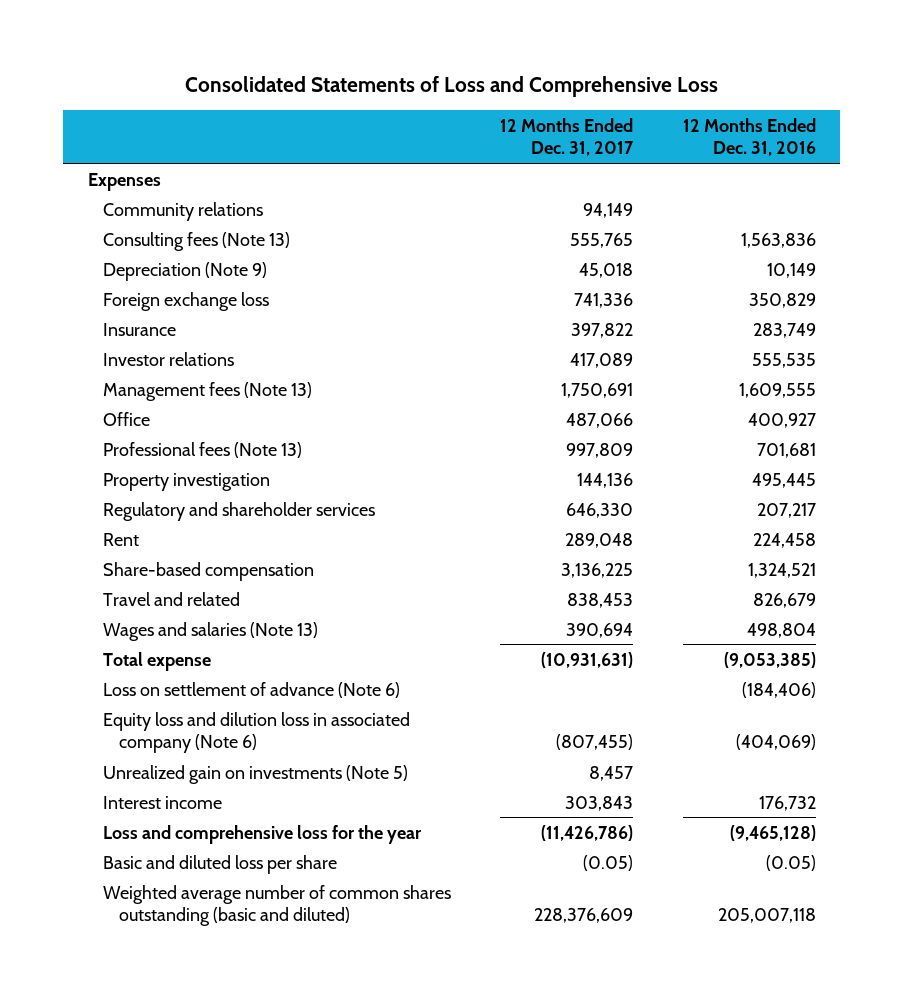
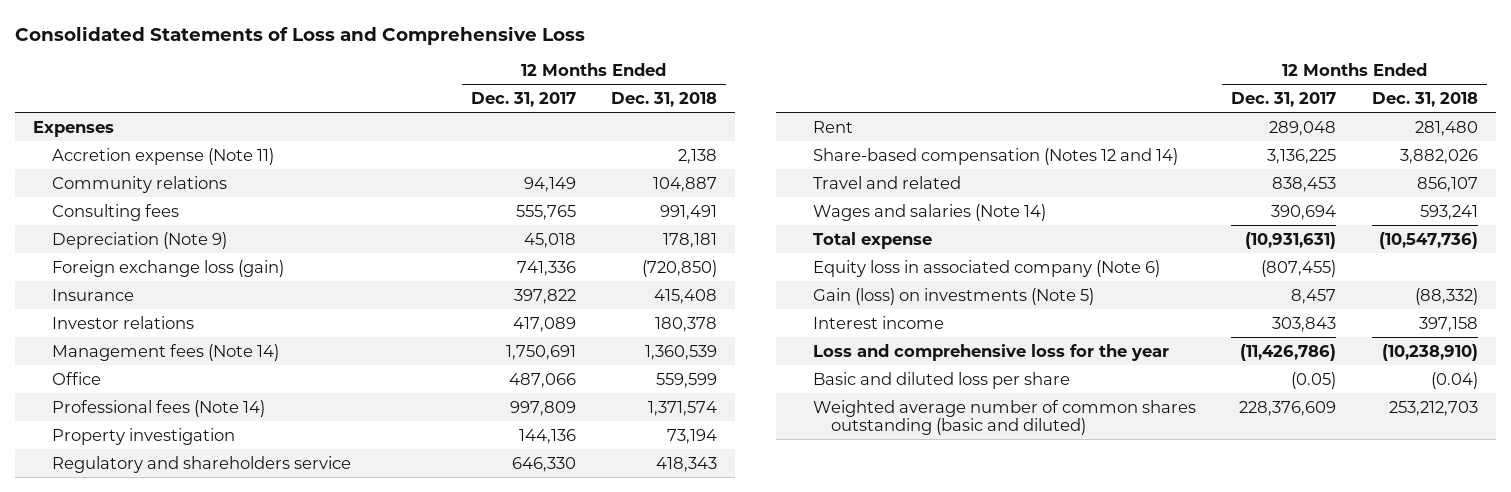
[682,117,816,157] 12 Months Ended Dec. 31, 2016 -> none
none -> [611,92,718,108] Dec. 31, 2018
none -> [51,147,274,165] Accretion expense (Note 11)
[103,231,291,251] Consulting fees (Note 13) -> [51,203,179,221] Consulting fees
[103,291,270,311] Foreign exchange loss -> [51,259,284,277] Foreign exchange loss (gain)
[103,381,313,401] Management fees (Note 13) -> [51,343,279,361] Management fees (Note 14)
[103,441,303,458] Professional fees (Note 13) -> [51,399,265,417] Professional fees (Note 14)
[103,501,376,521] Regulatory and shareholder services -> [51,455,351,473] Regulatory and shareholders service
[103,561,315,581] Share-based compensation -> [812,147,1178,165] Share-based compensation (Notes 12 and 14)
[103,621,319,641] Wages and salaries (Note 13) -> [812,203,1046,221] Wages and salaries (Note 14)
[103,681,401,698] Loss on settlement of advance (Note 6) -> none
[103,711,411,754] Equity loss and dilution loss in associated company (Note 6) -> [812,259,1160,277] Equity loss in associated company (Note 6)
[103,764,409,784] Unrealized gain on investments (Note 5) -> [812,287,1094,305] Gain (loss) on investments (Note 5)

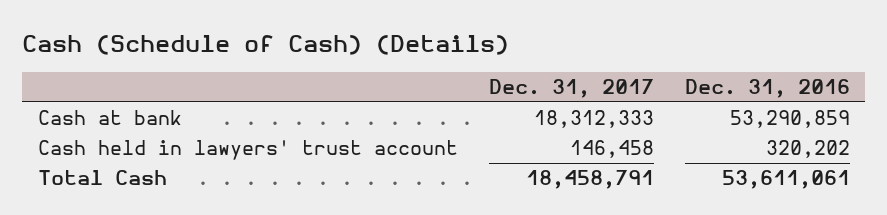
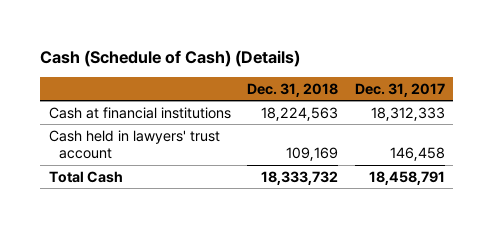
[684,78,850,98] Dec. 31, 2016 -> none
none -> [247,82,339,97] Dec. 31, 2018
[37,110,182,126] Cash at bank -> [48,106,231,119] Cash at financial institutions

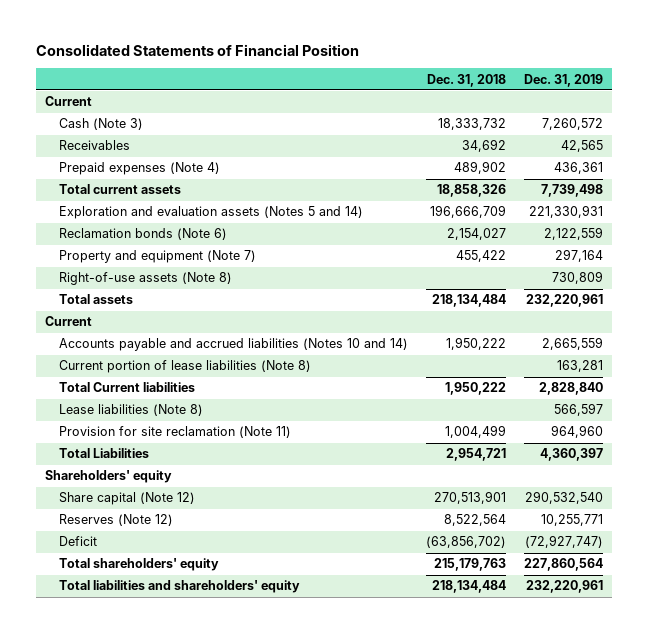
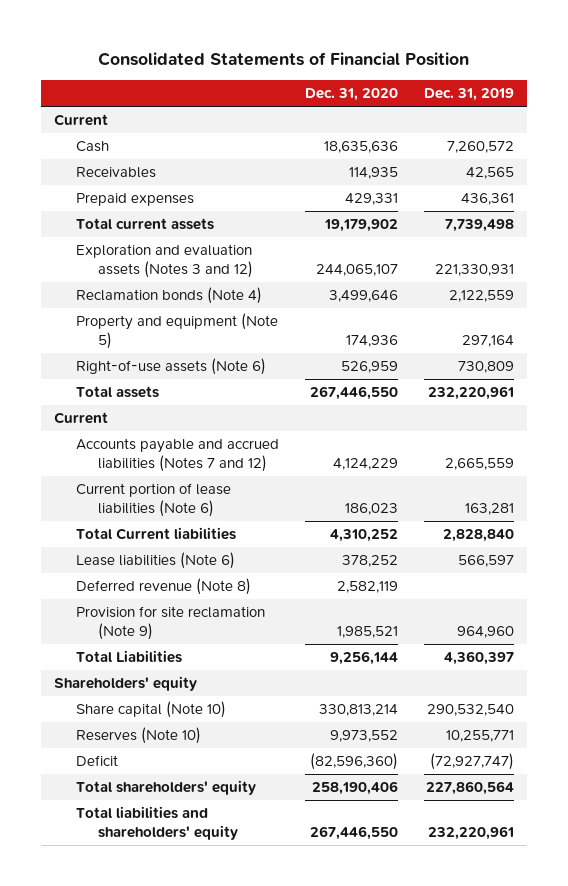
[427,73,507,87] Dec. 31, 2018 -> none
none -> [305,88,399,102] Dec. 31, 2020
[59,118,144,131] Cash (Note 3) -> [76,141,110,153] Cash
[59,162,221,176] Prepaid expenses (Note 4) -> [76,193,195,207] Prepaid expenses
[59,206,364,220] Exploration and evaluation assets (Notes 5 and 14) -> [76,244,253,279] Exploration and evaluation assets (Notes 3 and 12)
[59,228,228,241] Reclamation bonds (Note 6) -> [76,287,263,305] Reclamation bonds (Note 4)
[59,250,257,264] Property and equipment (Note 7) -> [76,313,279,350] Property and equipment (Note 5)
[59,272,233,286] Right-of-use assets (Note 8) -> [76,358,267,376] Right-of-use assets (Note 6)
[59,338,409,352] Accounts payable and accrued liabilities (Notes 10 and 14) -> [76,438,280,473] Accounts payable and accrued liabilities (Notes 7 and 12)
[59,360,312,374] Current portion of lease liabilities (Note 8) -> [76,483,232,518] Current portion of lease liabilities (Note 6)
[59,404,204,417] Lease liabilities (Note 8) -> [76,552,236,570] Lease liabilities (Note 6)
none -> [76,578,252,596] Deferred revenue (Note 8)
[59,426,292,439] Provision for site reclamation (Note 11) -> [76,606,266,641] Provision for site reclamation (Note 9)
[59,492,196,506] Share capital (Note 12) -> [76,701,227,719] Share capital (Note 10)
[59,514,174,527] Reserves (Note 12) -> [76,727,202,745] Reserves (Note 10)

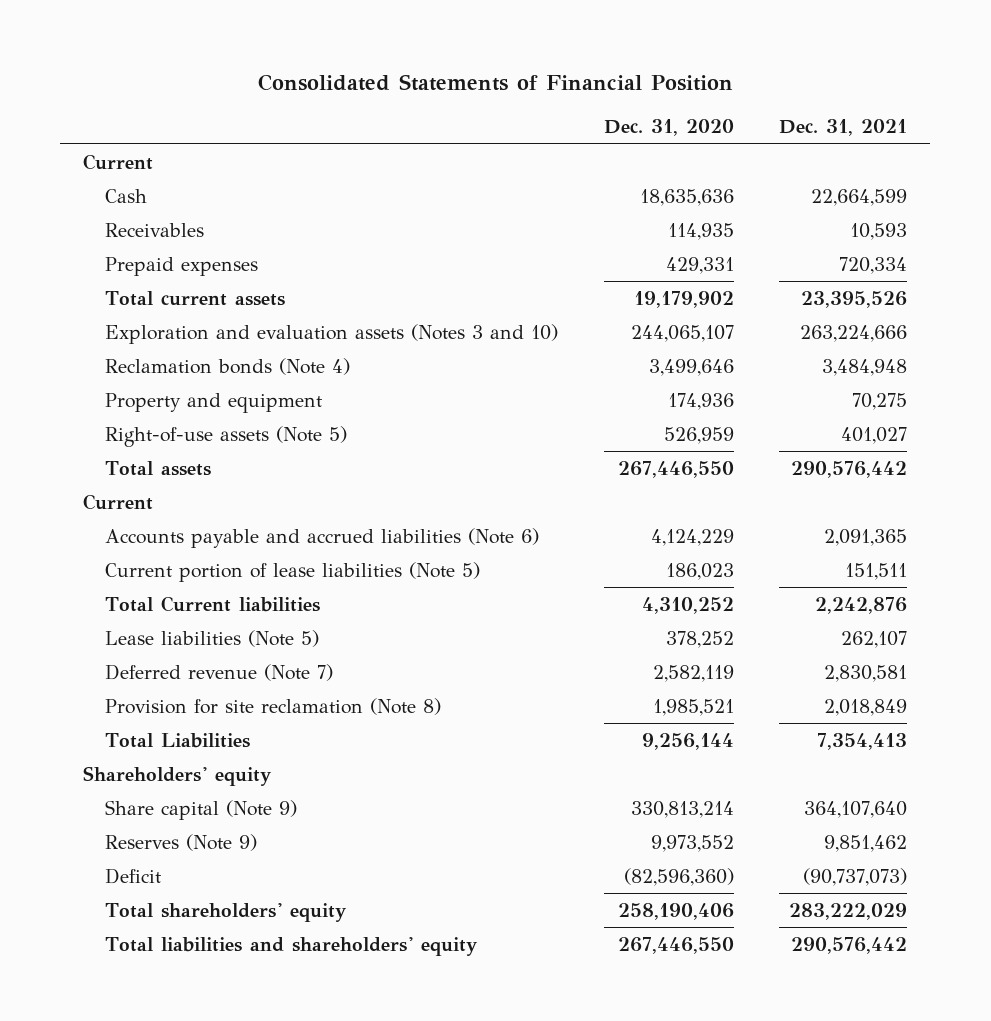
[423,88,514,102] Dec. 31, 2019 -> none
none -> [779,119,908,137] Dec. 31, 2021
[76,244,253,279] Exploration and evaluation assets (Notes 3 and 12) -> [104,323,558,344] Exploration and evaluation assets (Notes 3 and 10)
[76,313,279,350] Property and equipment (Note 5) -> [104,392,322,413] Property and equipment
[76,358,267,376] Right-of-use assets (Note 6) -> [104,425,347,447] Right-of-use assets (Note 5)
[76,438,280,473] Accounts payable and accrued liabilities (Notes 7 and 12) -> [104,527,539,548] Accounts payable and accrued liabilities (Note 6)
[76,483,232,518] Current portion of lease liabilities (Note 6) -> [104,561,480,582] Current portion of lease liabilities (Note 5)
[76,552,236,570] Lease liabilities (Note 6) -> [104,629,319,647] Lease liabilities (Note 5)
[76,578,252,596] Deferred revenue (Note 8) -> [104,663,333,681] Deferred revenue (Note 7)
[76,606,266,641] Provision for site reclamation (Note 9) -> [104,697,441,715] Provision for site reclamation (Note 8)
[76,701,227,719] Share capital (Note 10) -> [104,799,297,820] Share capital (Note 9)
[76,727,202,745] Reserves (Note 10) -> [104,833,257,851] Reserves (Note 9)

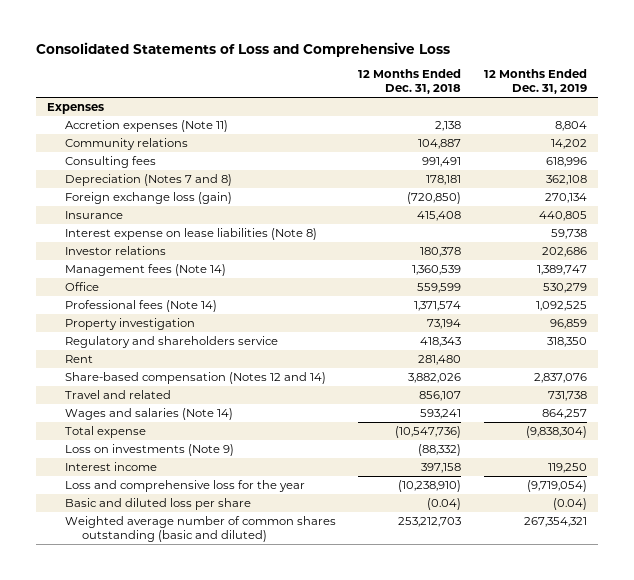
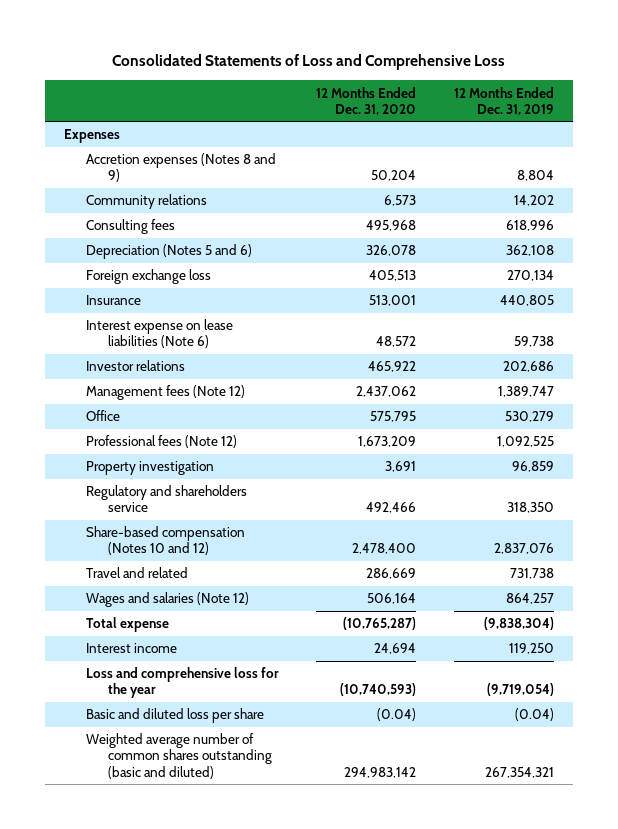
[358,69,462,95] 12 Months Ended Dec. 31, 2018 -> none
none -> [316,86,417,115] 12 Months Ended Dec. 31, 2020
[64,119,228,132] Accretion expenses (Note 11) -> [85,153,276,183] Accretion expenses (Notes 8 and 9)
[64,173,232,186] Depreciation (Notes 7 and 8) -> [85,244,252,260] Depreciation (Notes 5 and 6)
[64,191,232,204] Foreign exchange loss (gain) -> [85,269,211,285] Foreign exchange loss
[64,227,317,240] Interest expense on lease liabilities (Note 8) -> [85,319,233,349] Interest expense on lease liabilities (Note 6)
[64,263,226,276] Management fees (Note 14) -> [85,385,245,401] Management fees (Note 12)
[64,299,217,312] Professional fees (Note 14) -> [85,435,237,449] Professional fees (Note 12)
[64,354,93,363] Rent -> none
[64,371,326,384] Share-based compensation (Notes 12 and 14) -> [85,526,245,556] Share-based compensation (Notes 10 and 12)
[64,407,233,420] Wages and salaries (Note 14) -> [85,592,249,608] Wages and salaries (Note 12)
[64,443,234,456] Loss on investments (Note 9) -> none

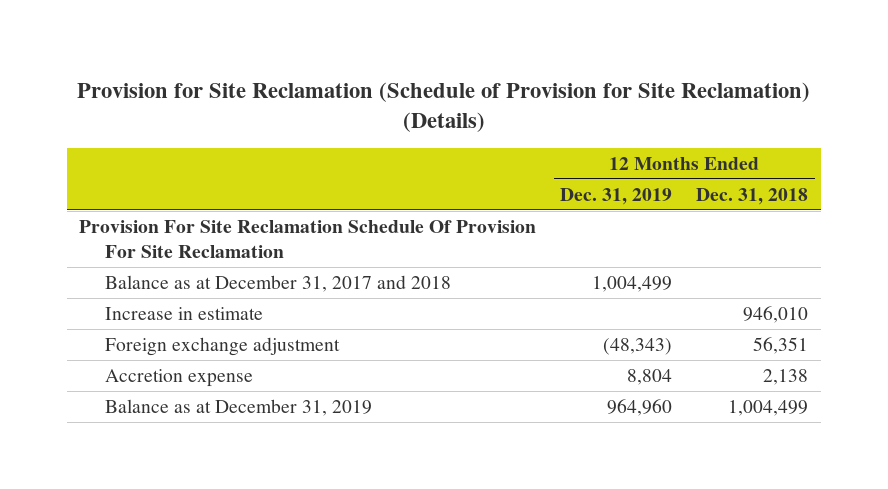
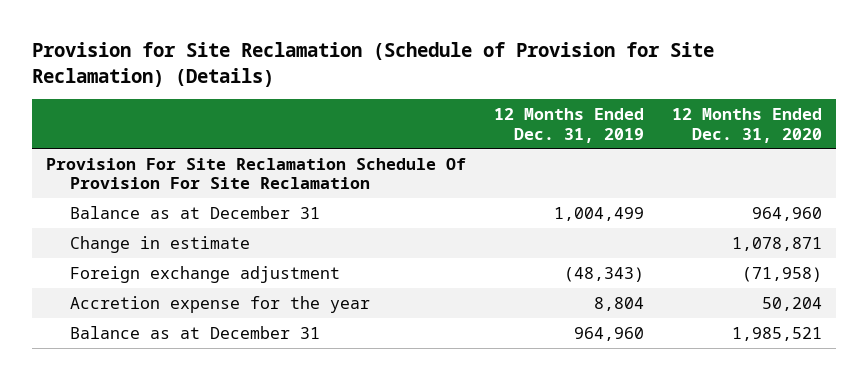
[696,187,809,205] Dec. 31, 2018 -> none
none -> [672,107,823,143] 12 Months Ended Dec. 31, 2020
[104,274,451,292] Balance as at December 31, 2017 and 2018 -> [69,205,320,219] Balance as at December 31
[104,306,263,320] Increase in estimate -> [69,235,250,253] Change in estimate
[104,368,253,387] Accretion expense -> [69,295,370,313] Accretion expense for the year
[104,398,372,416] Balance as at December 31, 2019 -> [69,325,320,339] Balance as at December 31

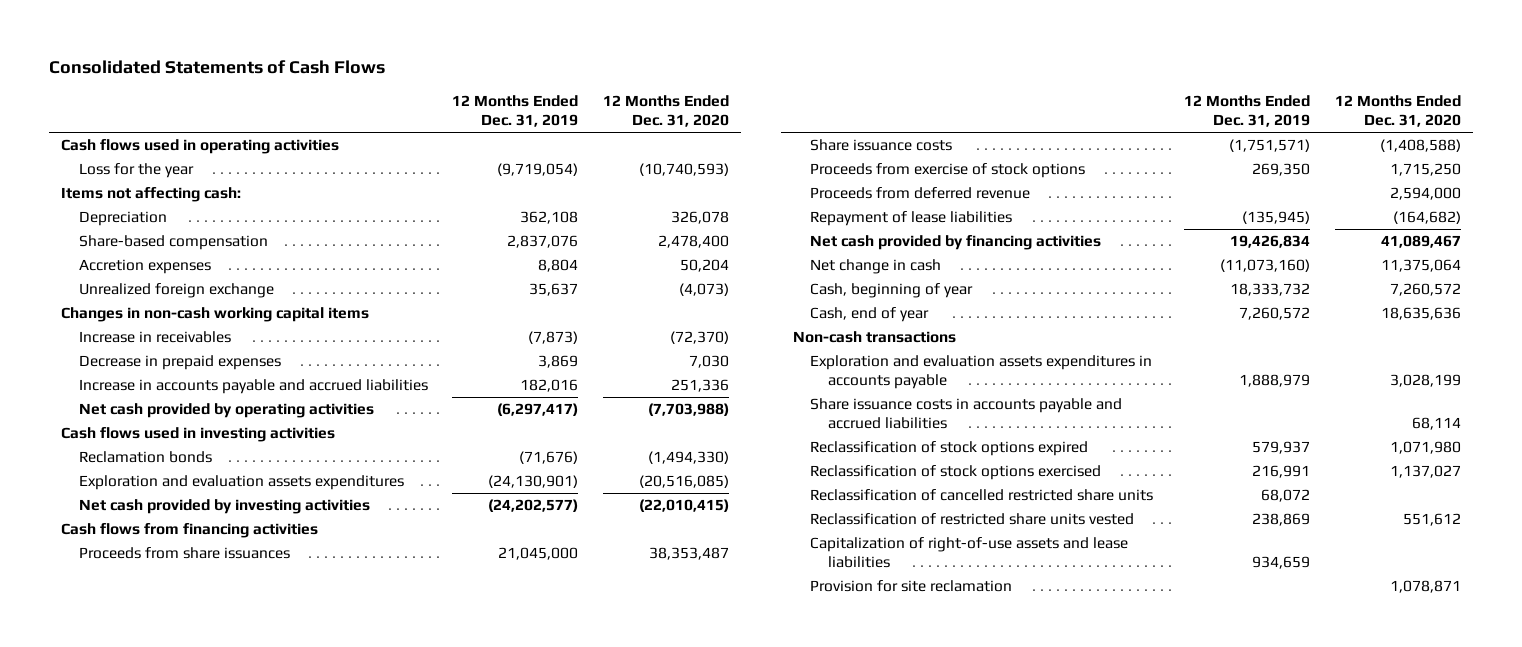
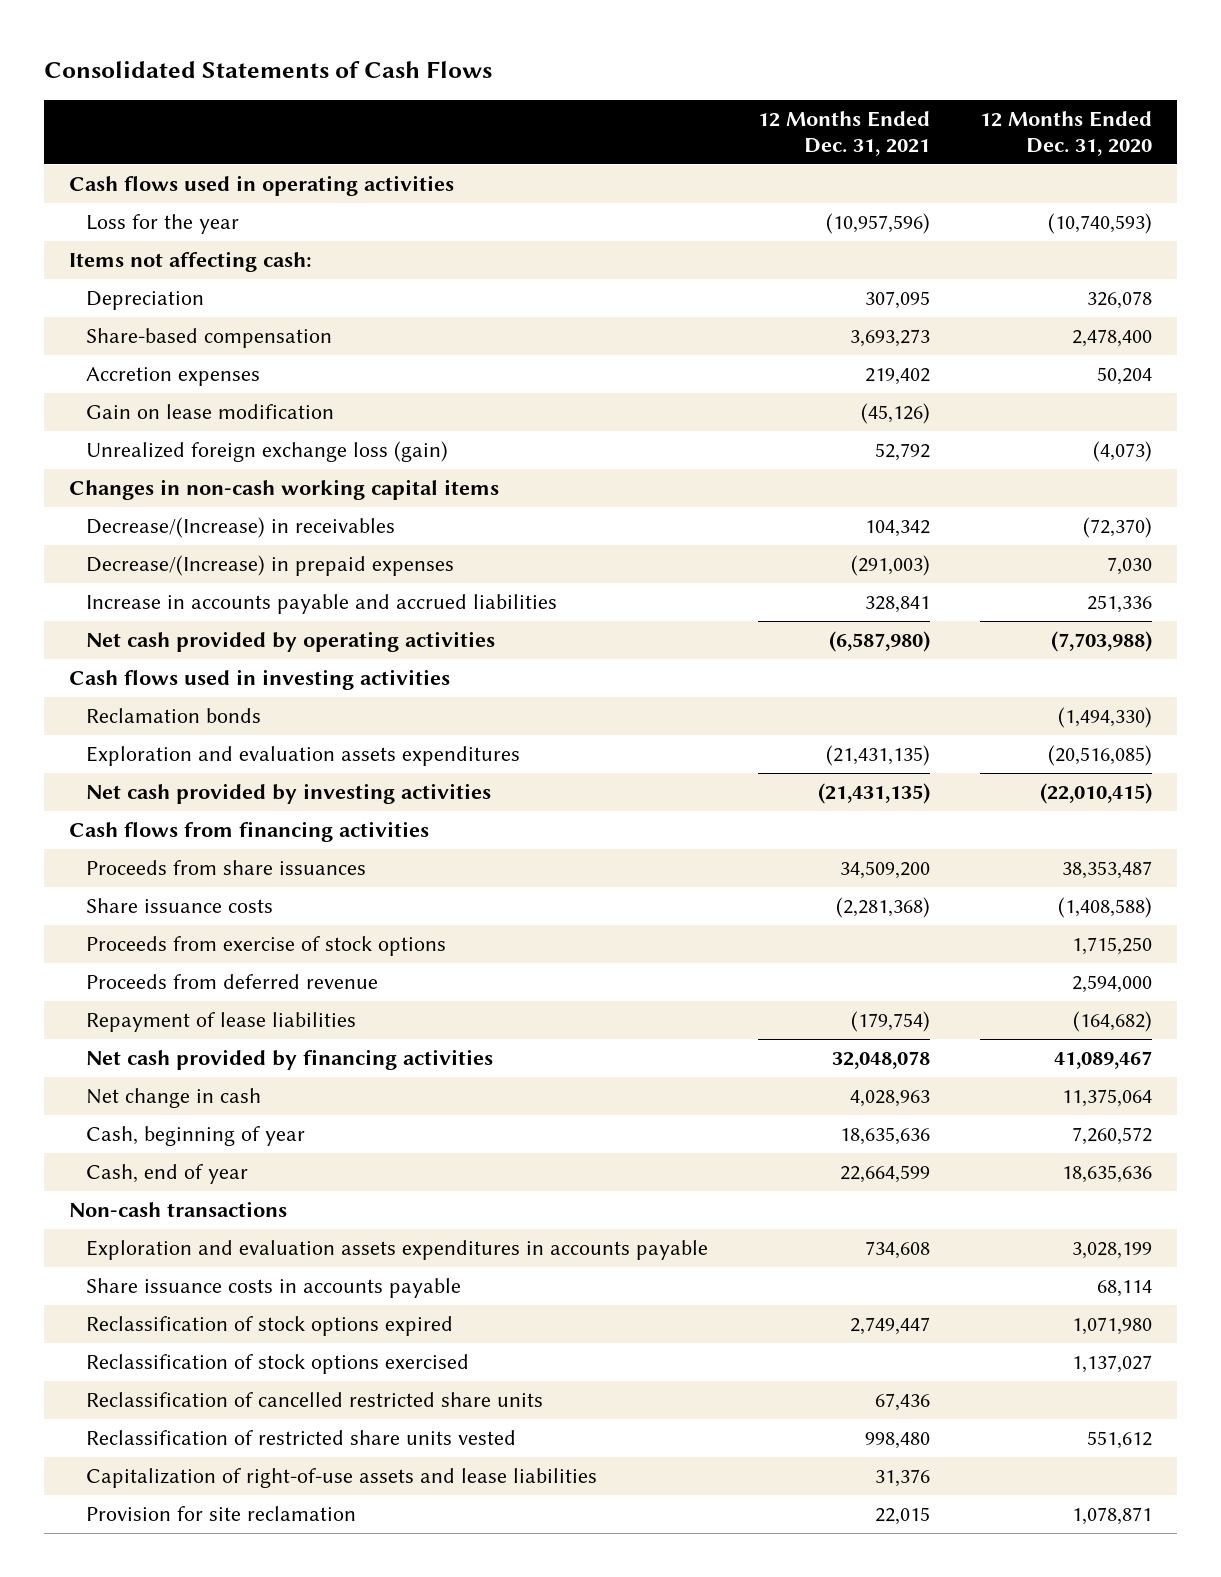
[452,95,579,127] 12 Months Ended Dec. 31, 2019 -> none
none -> [758,110,931,156] 12 Months Ended Dec. 31, 2021
none -> [86,404,335,420] Gain on lease modification
[78,283,274,299] Unrealized foreign exchange -> [86,441,449,463] Unrealized foreign exchange loss (gain)
[78,331,231,344] Increase in receivables -> [86,517,396,539] Decrease/(Increase) in receivables
[78,355,281,371] Decrease in prepaid expenses -> [86,555,455,577] Decrease/(Increase) in prepaid expenses
[810,398,1123,429] Share issuance costs in accounts payable and accrued liabilities -> [86,1278,462,1299] Share issuance costs in accounts payable

